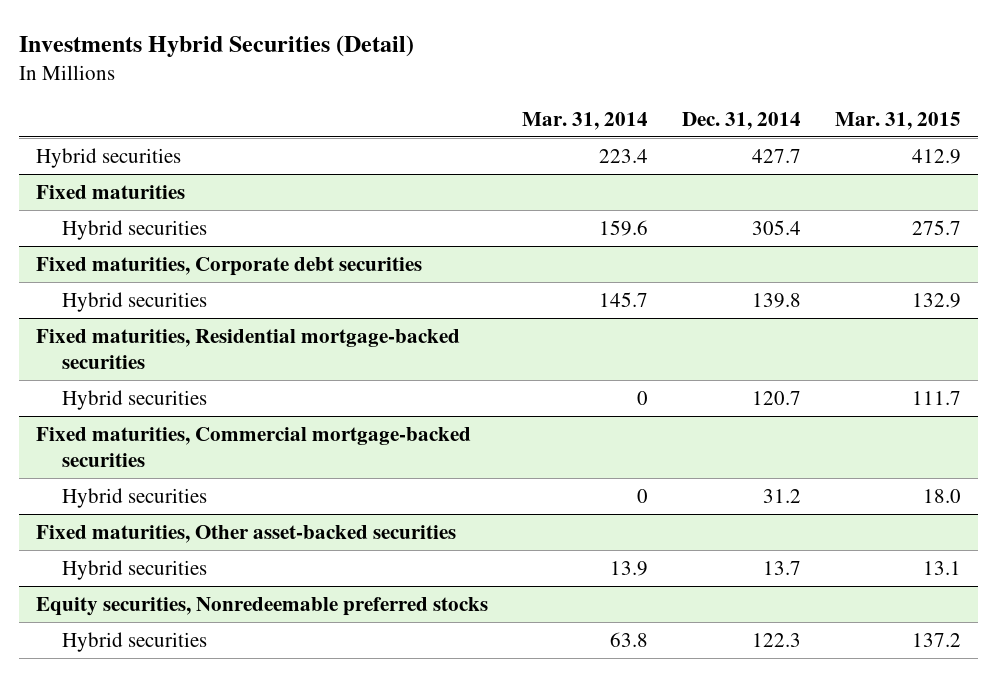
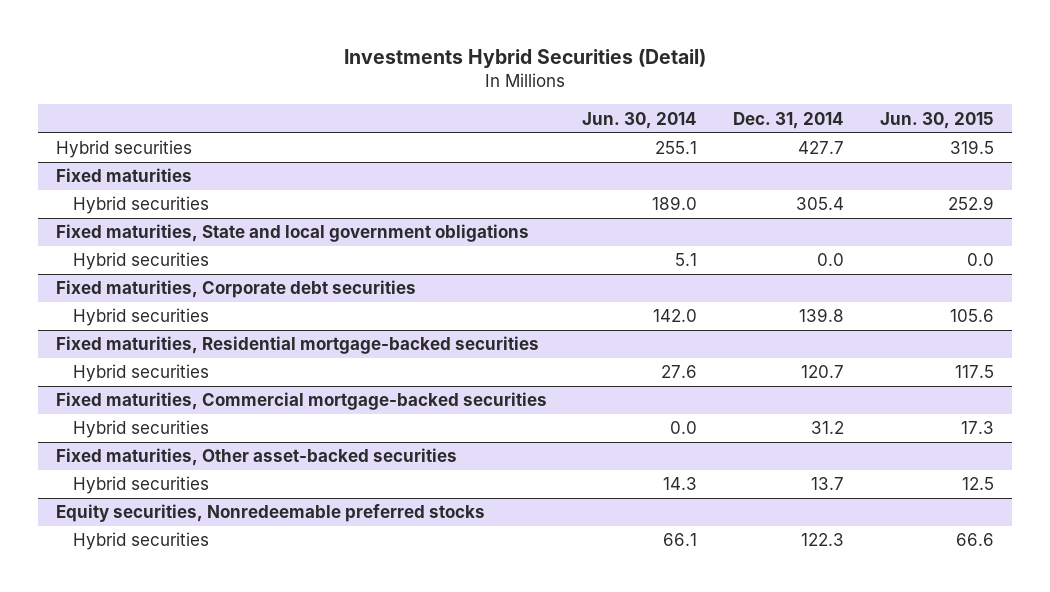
[522,111,649,130] Mar. 31, 2014 -> none
[835,111,962,130] Mar. 31, 2015 -> none
none -> [582,111,698,129] Jun. 30, 2014
none -> [879,111,994,129] Jun. 30, 2015
none -> [55,224,529,243] Fixed maturities, State and local government obligations
none -> [72,252,209,271] Hybrid securities

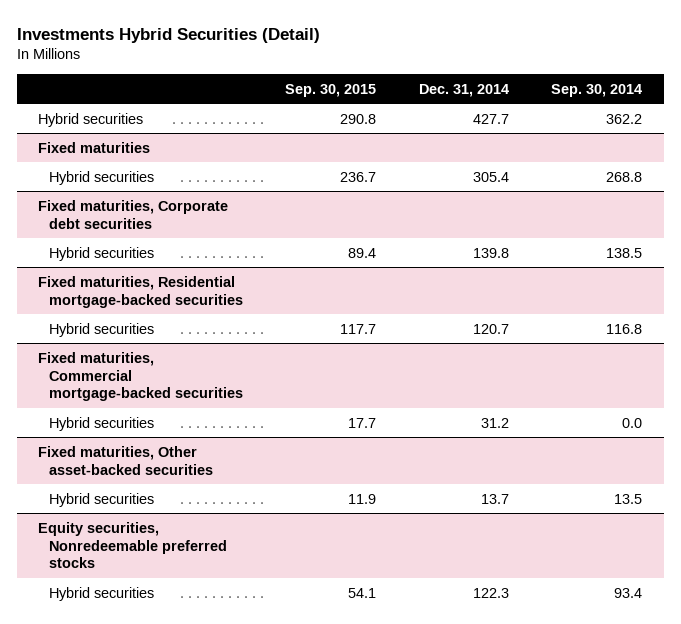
[582,111,698,129] Jun. 30, 2014 -> none
[879,111,994,129] Jun. 30, 2015 -> none
none -> [285,83,377,97] Sep. 30, 2015
none -> [551,83,643,97] Sep. 30, 2014
[55,224,529,243] Fixed maturities, State and local government obligations -> none
[72,252,209,271] Hybrid securities -> none

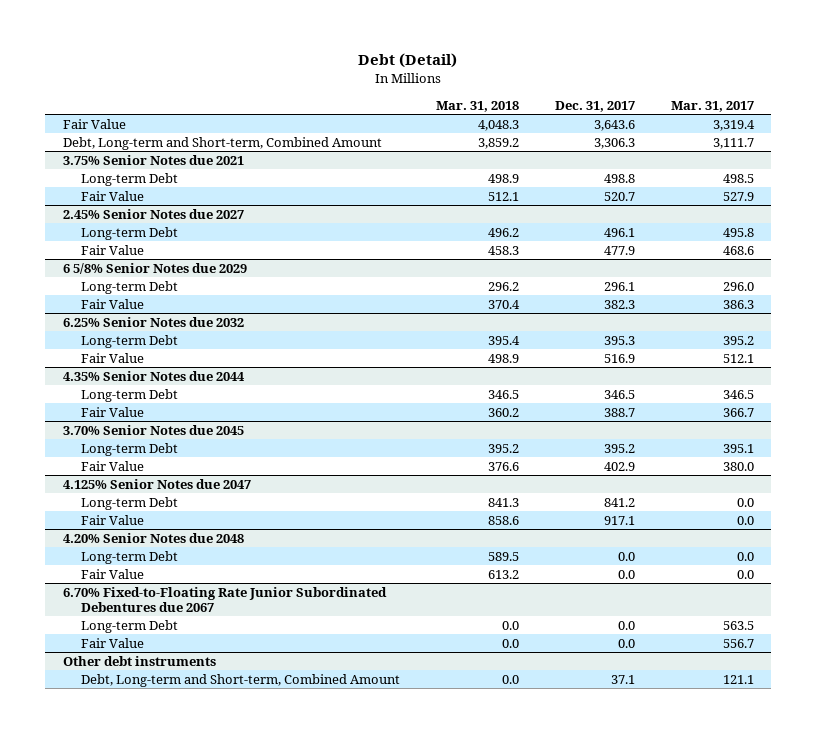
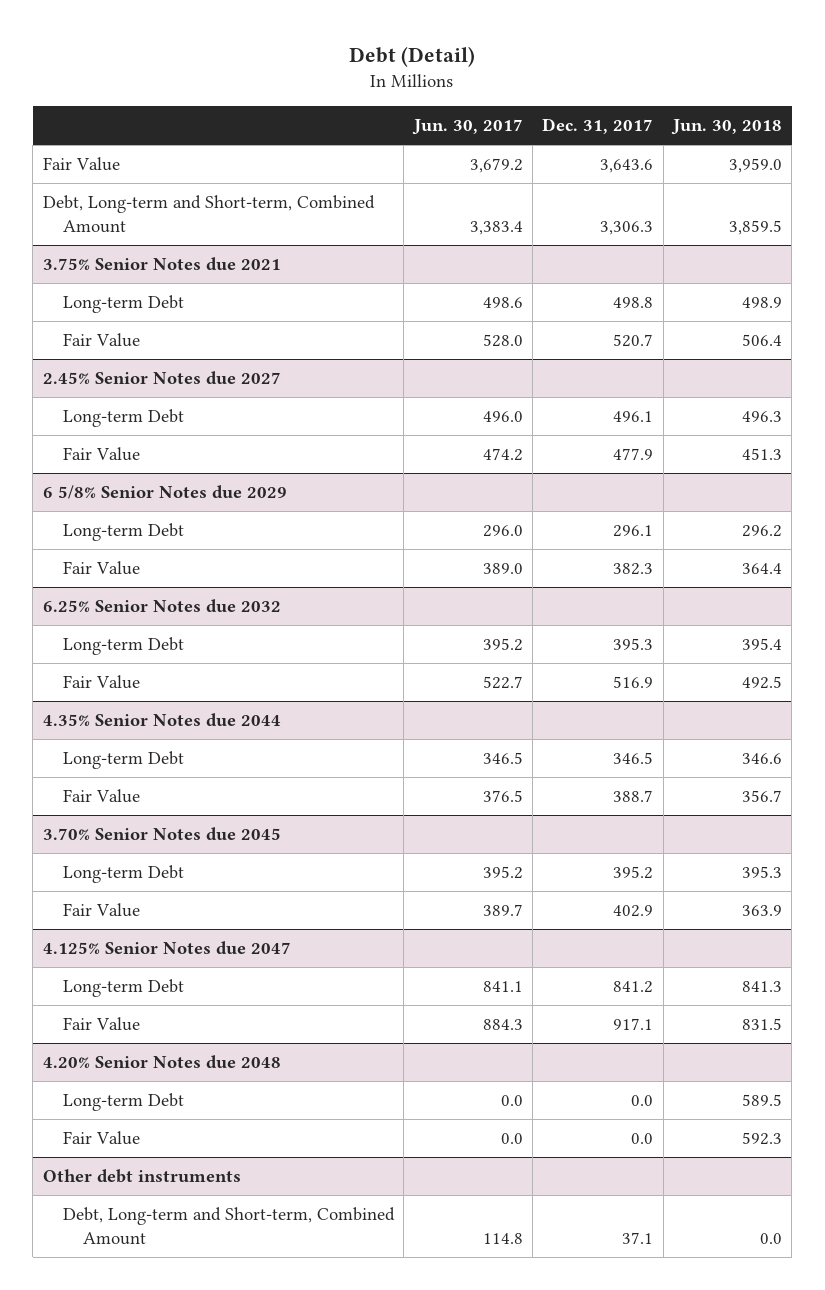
[436,100,520,112] Mar. 31, 2018 -> none
[670,100,754,112] Mar. 31, 2017 -> none
none -> [411,119,523,136] Jun. 30, 2017
none -> [670,119,782,136] Jun. 30, 2018
[62,586,387,612] 6.70% Fixed-to-Floating Rate Junior Subordinated Debentures due 2067 -> none
[81,619,179,633] Long-term Debt -> none
[81,637,145,648] Fair Value -> none

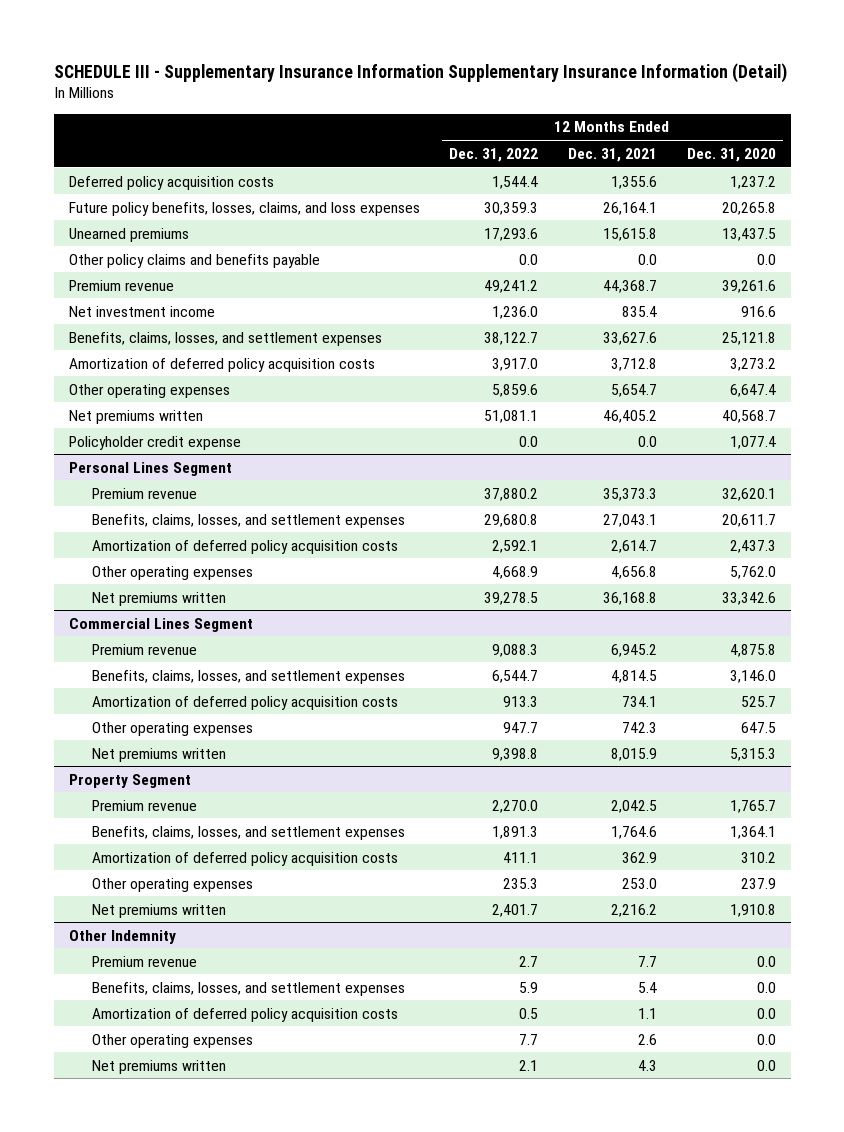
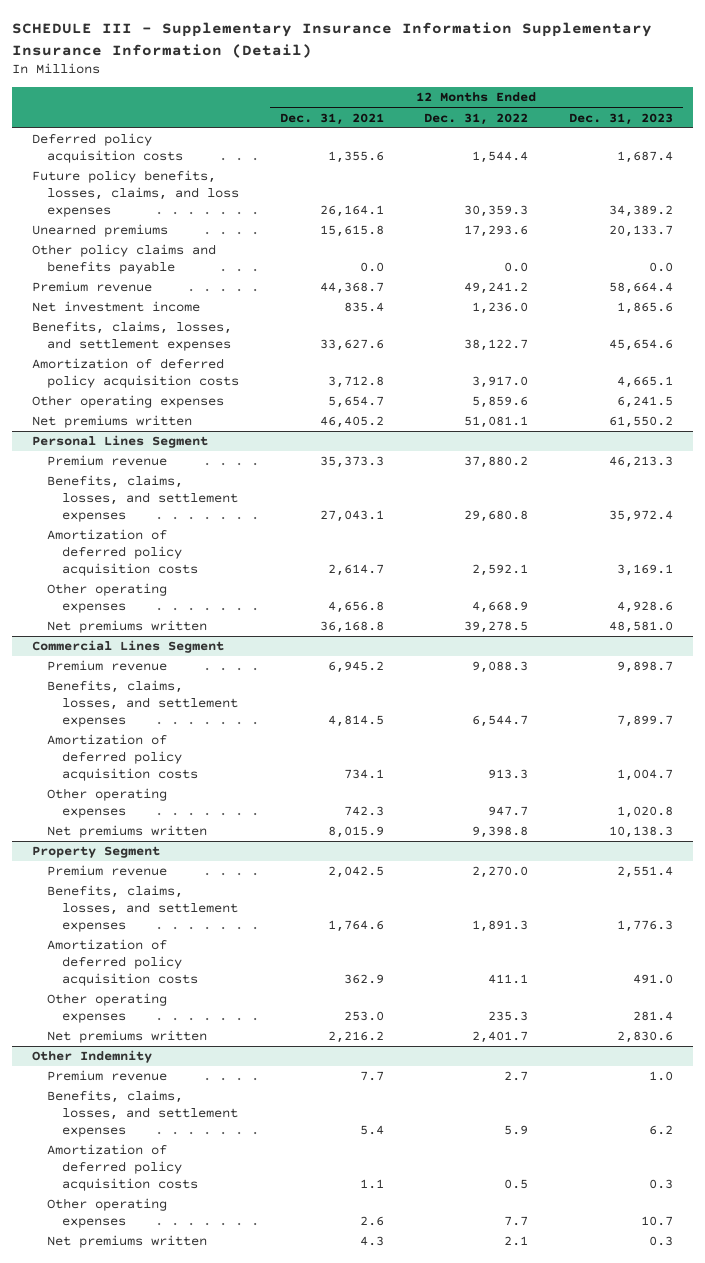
[686,147,776,162] Dec. 31, 2020 -> none
none -> [568,112,673,125] Dec. 31, 2023
[68,435,241,450] Policyholder credit expense -> none

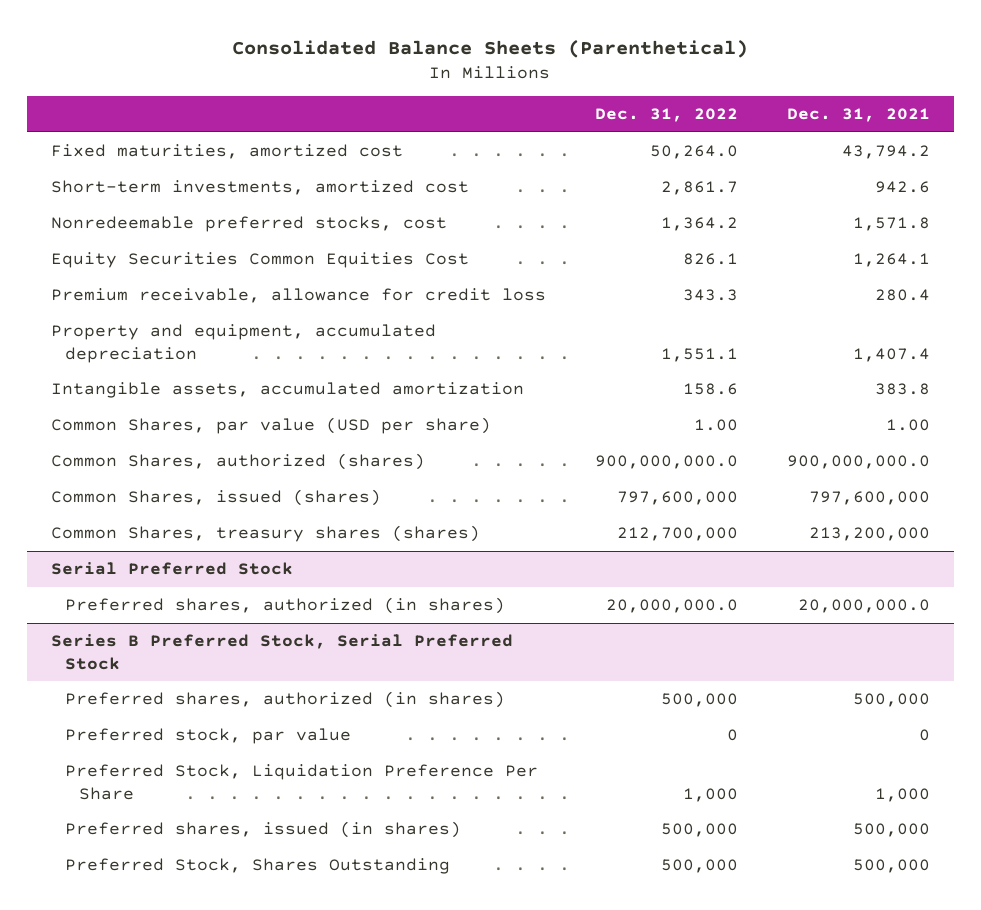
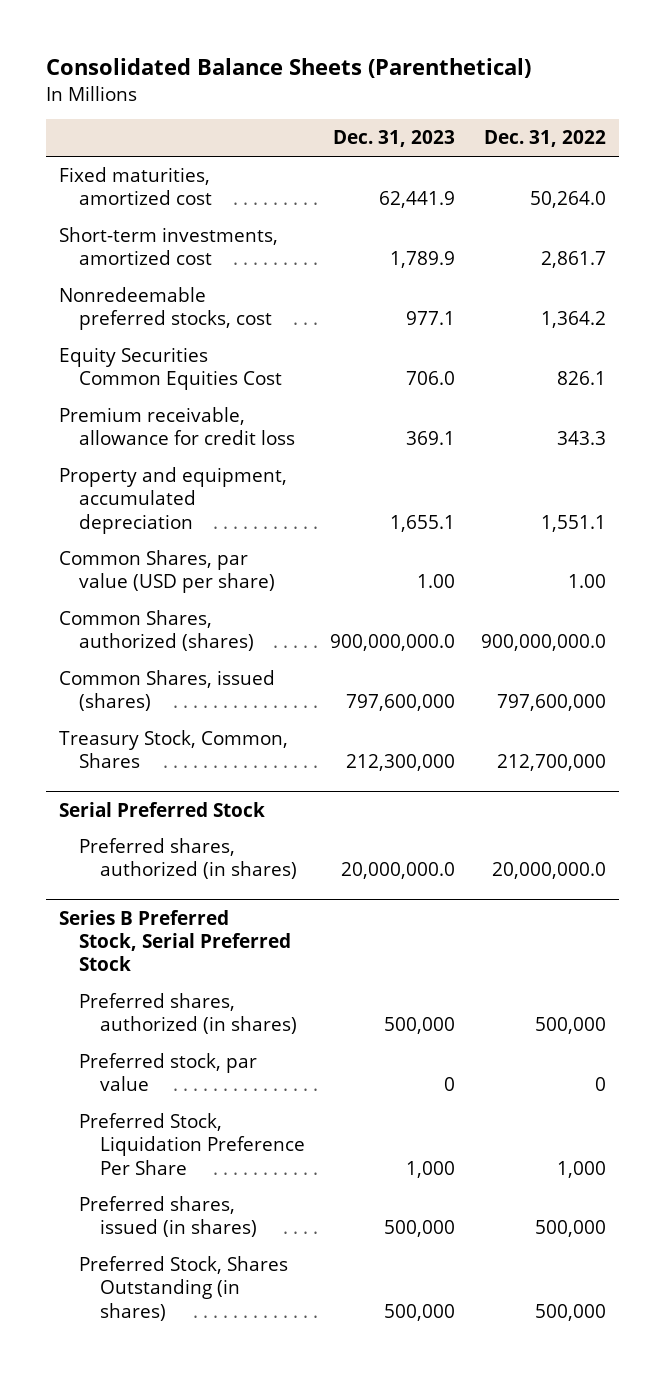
[786,108,930,123] Dec. 31, 2021 -> none
none -> [333,130,456,148] Dec. 31, 2023
[50,382,524,399] Intangible assets, accumulated amortization -> none
[50,525,480,543] Common Shares, treasury shares (shares) -> [59,730,289,769] Treasury Stock, Common, Shares
[65,858,451,875] Preferred Stock, Shares Outstanding -> [79,1256,289,1321] Preferred Stock, Shares Outstanding (in shares)

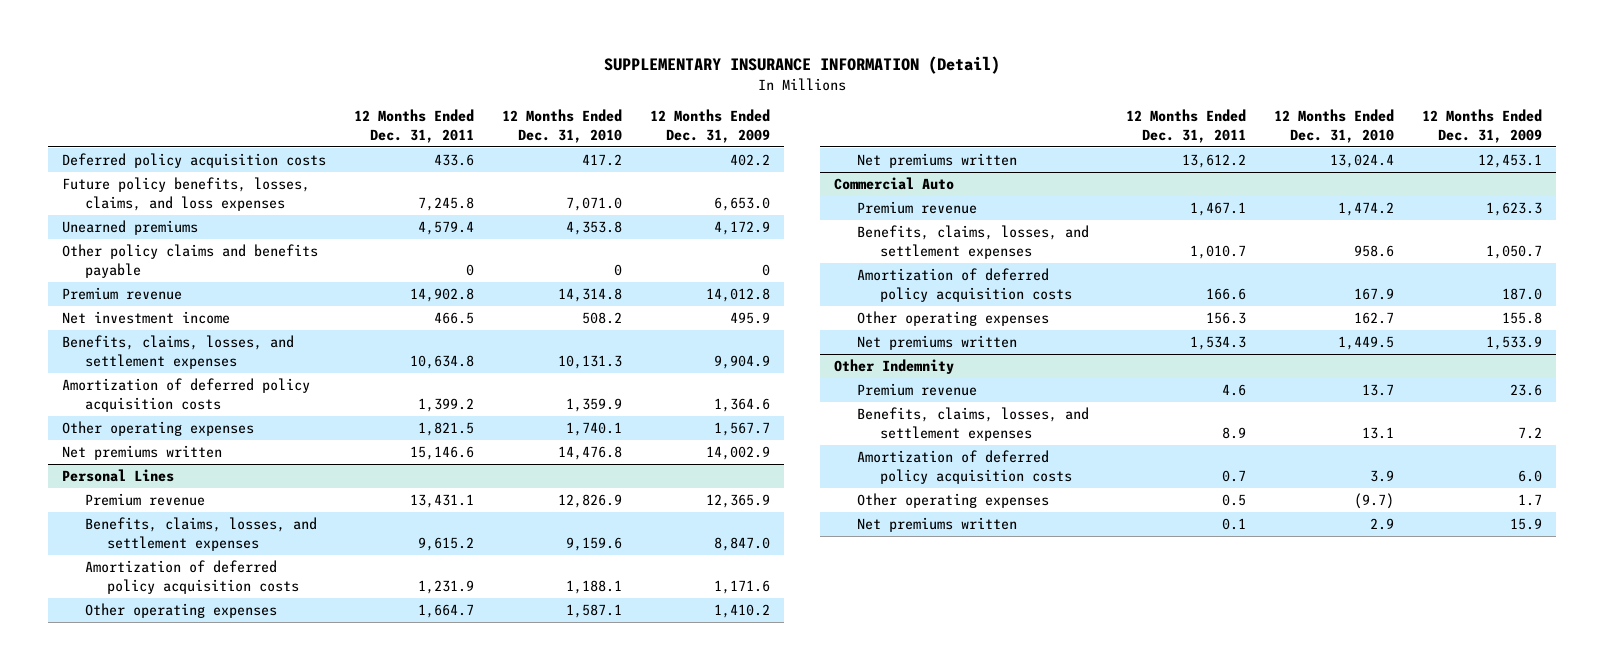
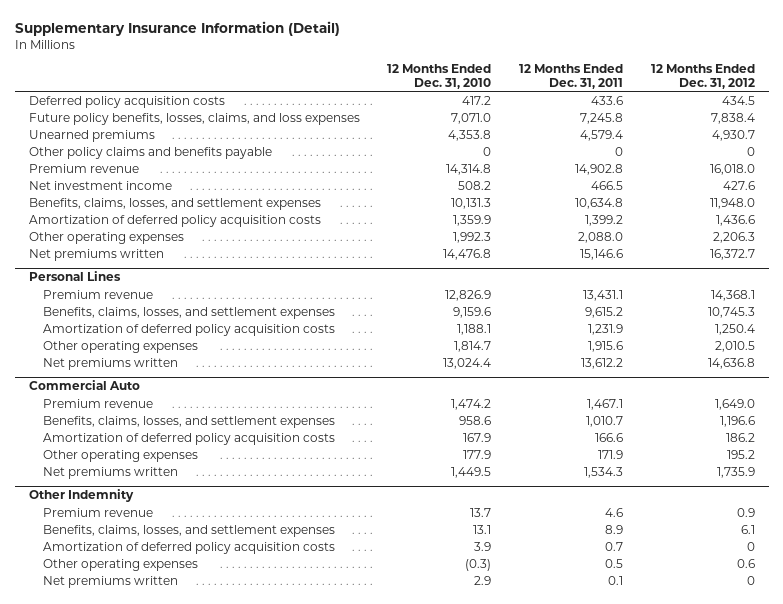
[604,56,1001,75] SUPPLEMENTARY INSURANCE INFORMATION (Detail) -> [14,21,340,37] Supplementary Insurance Information (Detail)
[650,109,771,143] 12 Months Ended Dec. 31, 2009 -> none
none -> [650,64,755,90] 12 Months Ended Dec. 31, 2012
[418,421,475,436] 1,821.5 -> [577,231,623,243] 2,088.0
[566,421,623,436] 1,740.1 -> [453,231,492,243] 1,992.3
[418,603,475,618] 1,664.7 -> [587,340,623,352] 1,915.6
[566,603,623,618] 1,587.1 -> [454,340,492,352] 1,814.7
[1206,311,1247,324] 156.3 -> [597,449,623,459] 171.9
[1354,311,1395,324] 162.7 -> [463,449,492,459] 177.9
[1354,492,1395,509] (9.7) -> [465,558,492,571] (0.3)

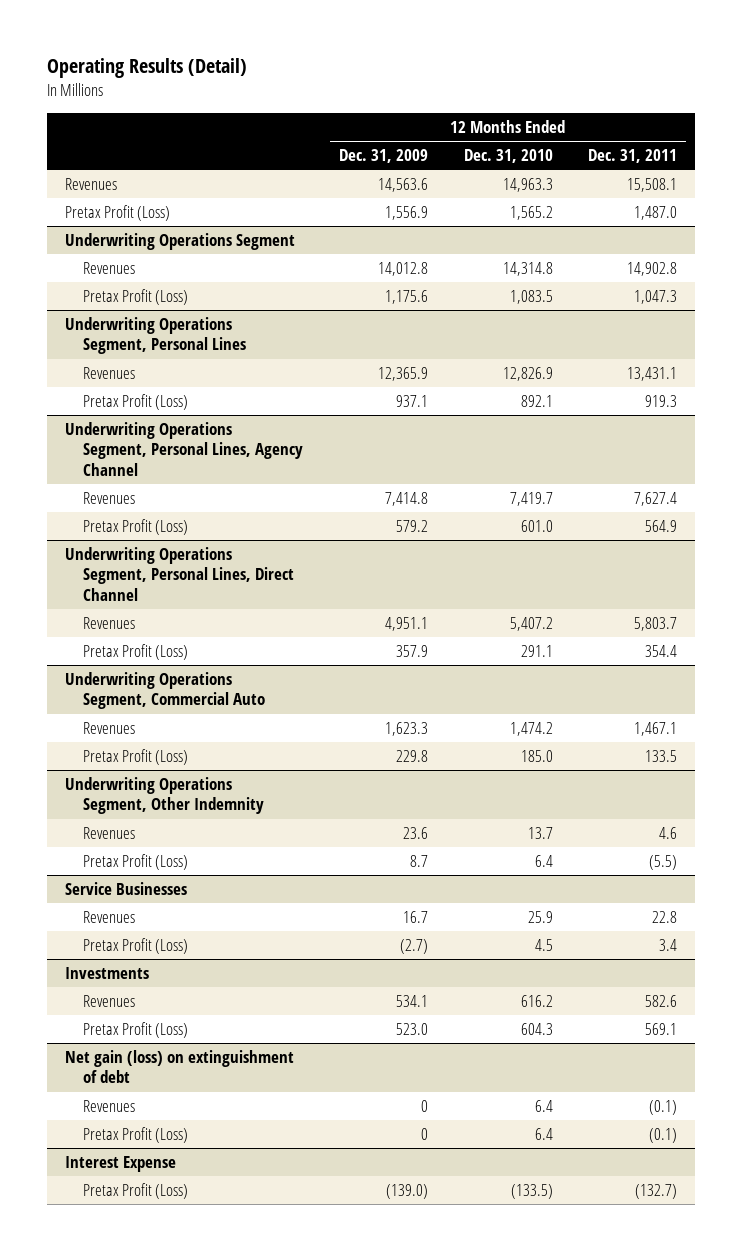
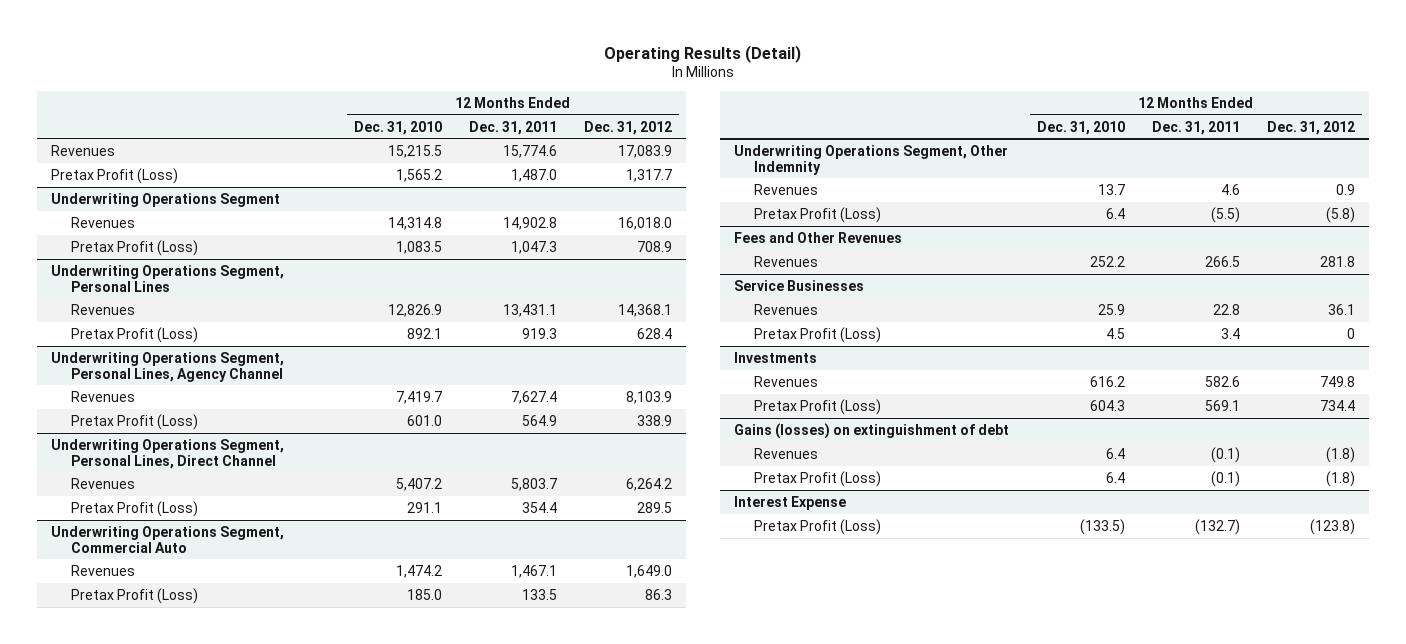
[338,149,428,164] Dec. 31, 2009 -> none
none -> [584,120,673,135] Dec. 31, 2012
[502,178,553,193] 14,963.3 -> [387,144,442,158] 15,215.5
[627,178,678,193] 15,508.1 -> [502,144,557,158] 15,774.6
none -> [734,231,903,243] Fees and Other Revenues
none -> [753,255,818,267] Revenues
[65,1050,295,1084] Net gain (loss) on extinguishment of debt -> [734,422,1010,439] Gains (losses) on extinguishment of debt

